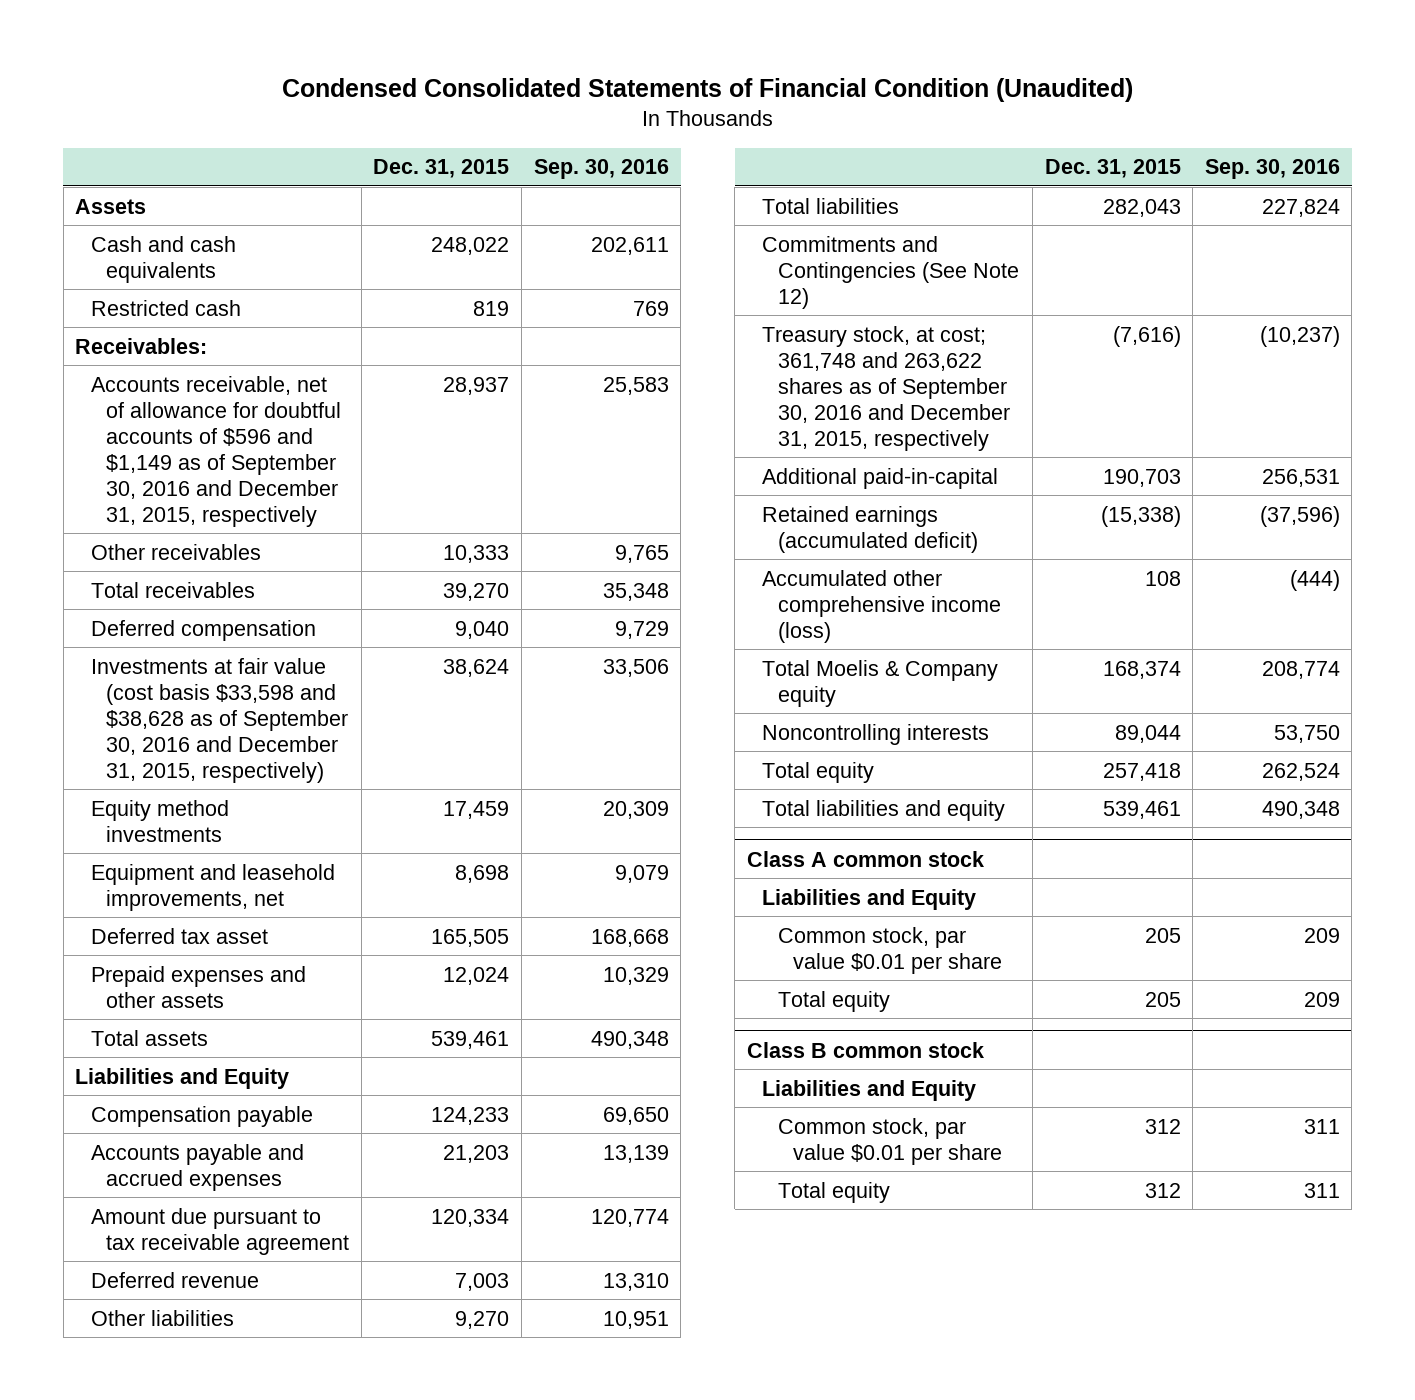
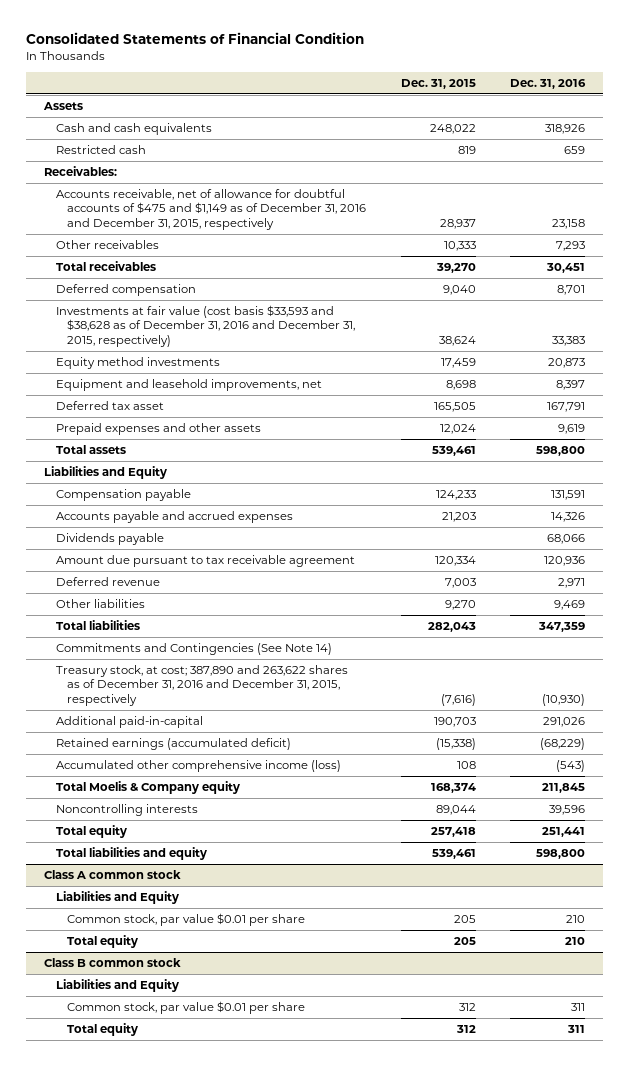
[281,77,1133,102] Condensed Consolidated Statements of Financial Condition (Unaudited) -> [26,32,365,45] Consolidated Statements of Financial Condition
[533,159,669,180] Sep. 30, 2016 -> none
none -> [510,78,587,89] Dec. 31, 2016
[90,375,342,527] Accounts receivable, net of allowance for doubtful accounts of $596 and $1,149 as of September 30, 2016 and December 31, 2015, respectively -> [55,189,367,230] Accounts receivable, net of allowance for doubtful accounts of $475 and $1,149 as of December 31, 2016 and December 31, 2015, respectively
[90,657,349,783] Investments at fair value (cost basis $33,598 and $38,628 as of September 30, 2016 and December 31, 2015, respectively) -> [55,305,356,347] Investments at fair value (cost basis $33,593 and $38,628 as of December 31, 2016 and December 31, 2015, respectively)
none -> [55,533,164,546] Dividends payable
[762,235,1019,309] Commitments and Contingencies (See Note 12) -> [55,643,332,656] Commitments and Contingencies (See Note 14)
[762,325,1010,451] Treasury stock, at cost; 361,748 and 263,622 shares as of September 30, 2016 and December 31, 2015, respectively -> [55,665,348,706] Treasury stock, at cost; 387,890 and 263,622 shares as of December 31, 2016 and December 31, 2015, respectively

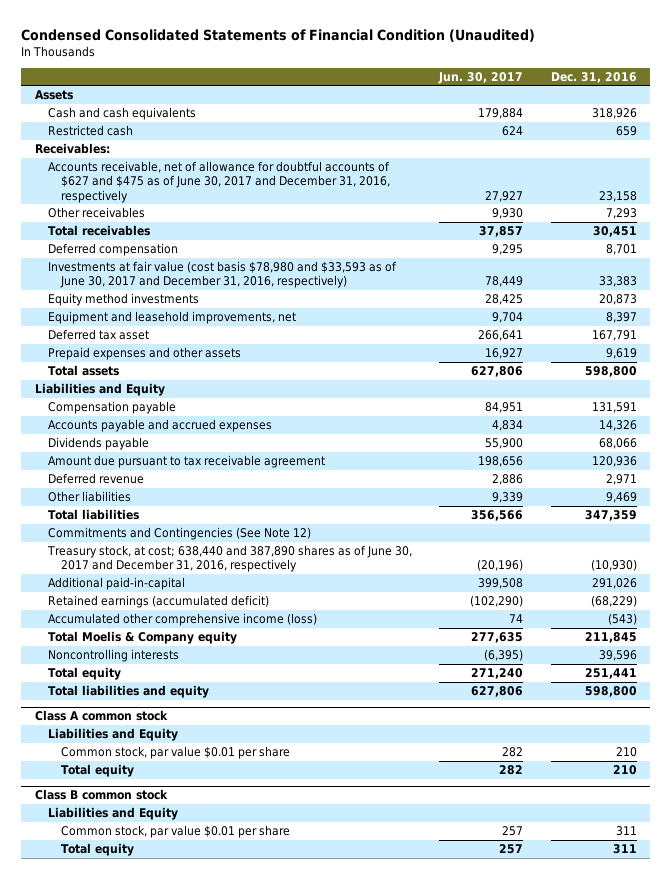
[26,32,365,45] Consolidated Statements of Financial Condition -> [21,28,536,42] Condensed Consolidated Statements of Financial Condition (Unaudited)
[400,78,476,89] Dec. 31, 2015 -> none
none -> [438,71,524,84] Jun. 30, 2017
[55,189,367,230] Accounts receivable, net of allowance for doubtful accounts of $475 and $1,149 as of December 31, 2016 and December 31, 2015, respectively -> [48,161,391,203] Accounts receivable, net of allowance for doubtful accounts of $627 and $475 as of June 30, 2017 and December 31, 2016, respectively
[55,305,356,347] Investments at fair value (cost basis $33,593 and $38,628 as of December 31, 2016 and December 31, 2015, respectively) -> [48,261,398,289] Investments at fair value (cost basis $78,980 and $33,593 as of June 30, 2017 and December 31, 2016, respectively)
[55,643,332,656] Commitments and Contingencies (See Note 14) -> [48,527,312,541] Commitments and Contingencies (See Note 12)
[55,665,348,706] Treasury stock, at cost; 387,890 and 263,622 shares as of December 31, 2016 and December 31, 2015, respectively -> [47,545,413,573] Treasury stock, at cost; 638,440 and 387,890 shares as of June 30, 2017 and December 31, 2016, respectively

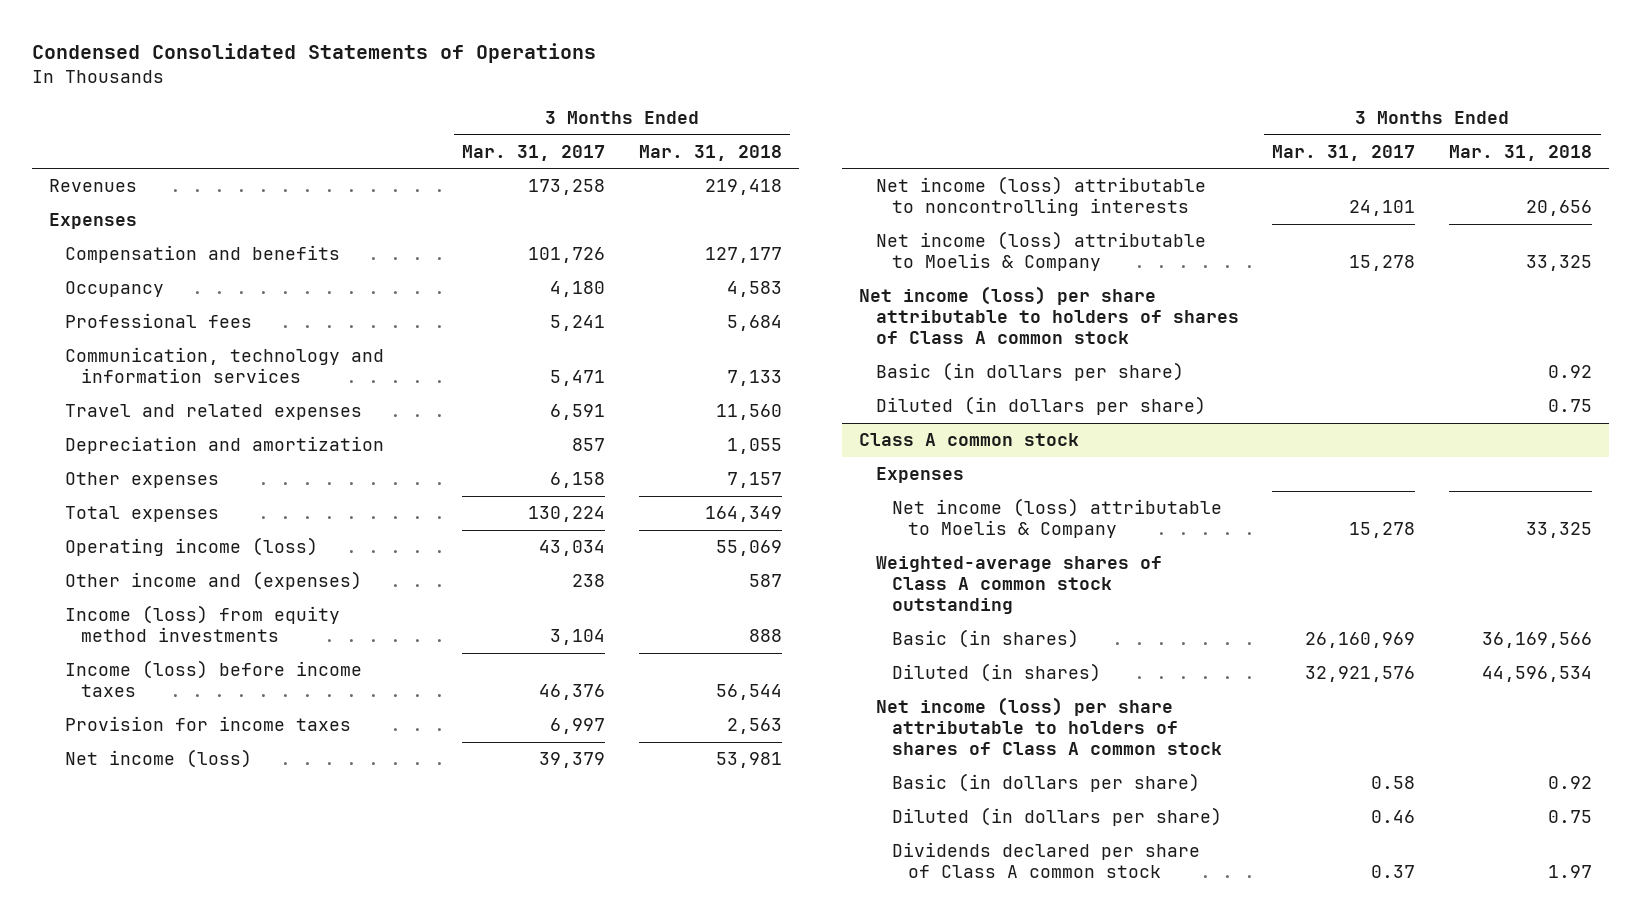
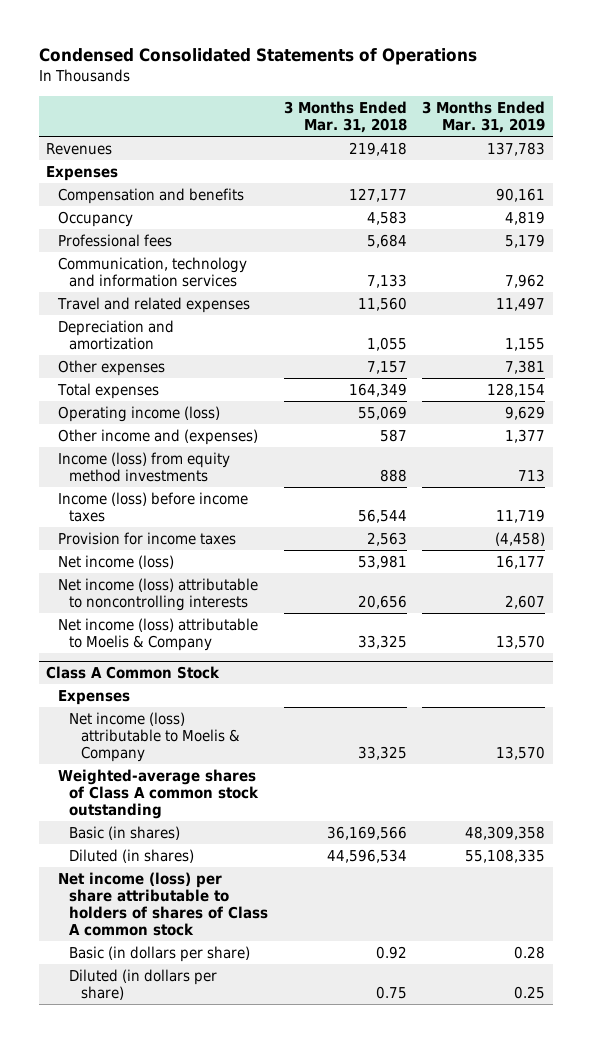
[462,144,606,161] Mar. 31, 2017 -> none
none -> [422,100,546,134] 3 Months Ended Mar. 31, 2019
[859,286,1239,345] Net income (loss) per share attributable to holders of shares of Class A common stock -> none
[875,362,1184,382] Basic (in dollars per share) -> none
[875,396,1206,416] Diluted (in dollars per share) -> none
[859,433,1080,447] Class A common stock -> [46,666,221,680] Class A Common Stock
[891,842,1200,879] Dividends declared per share of Class A common stock -> none

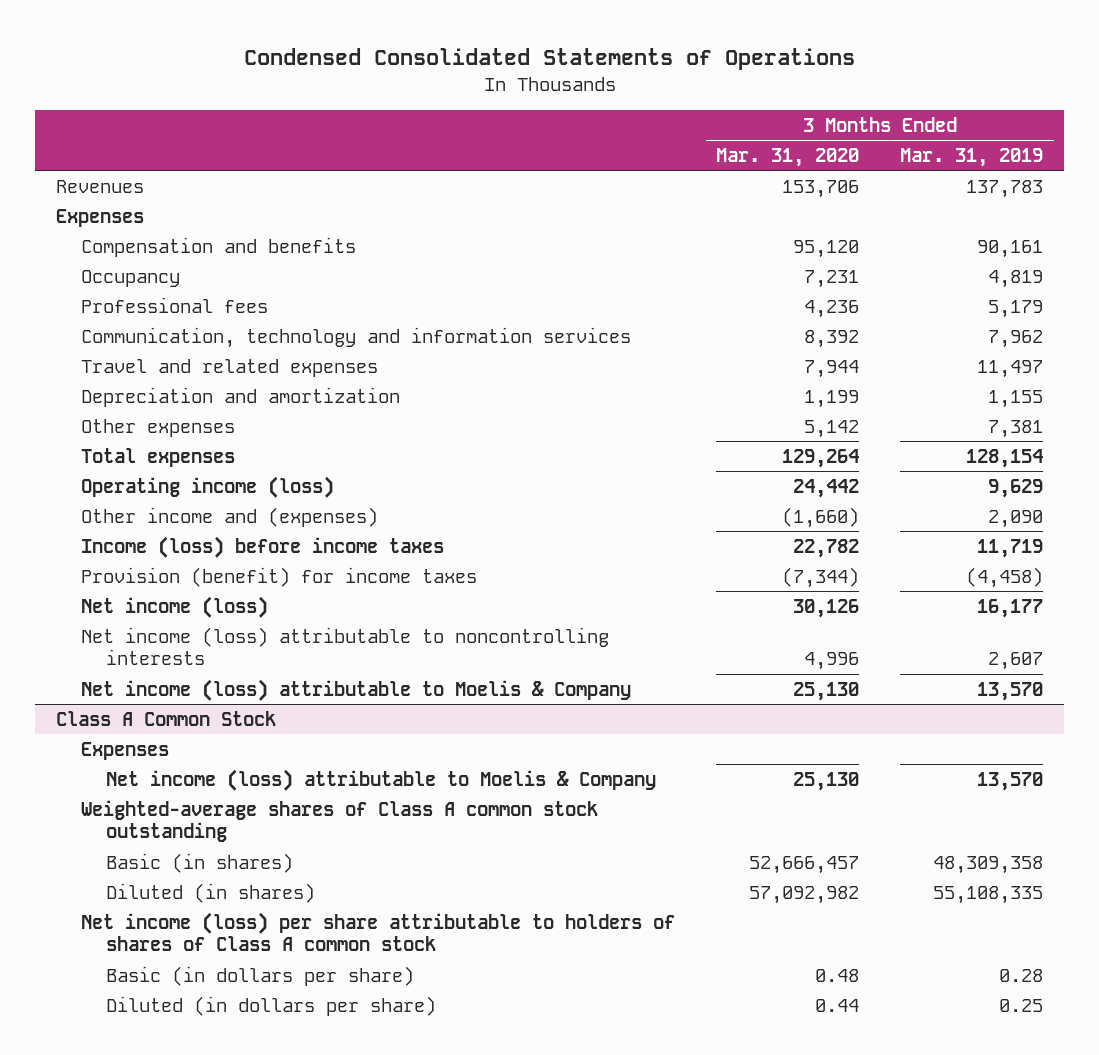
[283,100,407,134] 3 Months Ended Mar. 31, 2018 -> none
none -> [716,147,860,167] Mar. 31, 2020
[57,451,230,482] Income (loss) from equity method investments -> none
[505,428,546,443] 1,377 -> [988,509,1044,528] 2,090
[57,531,236,545] Provision for income taxes -> [81,566,478,587] Provision (benefit) for income taxes

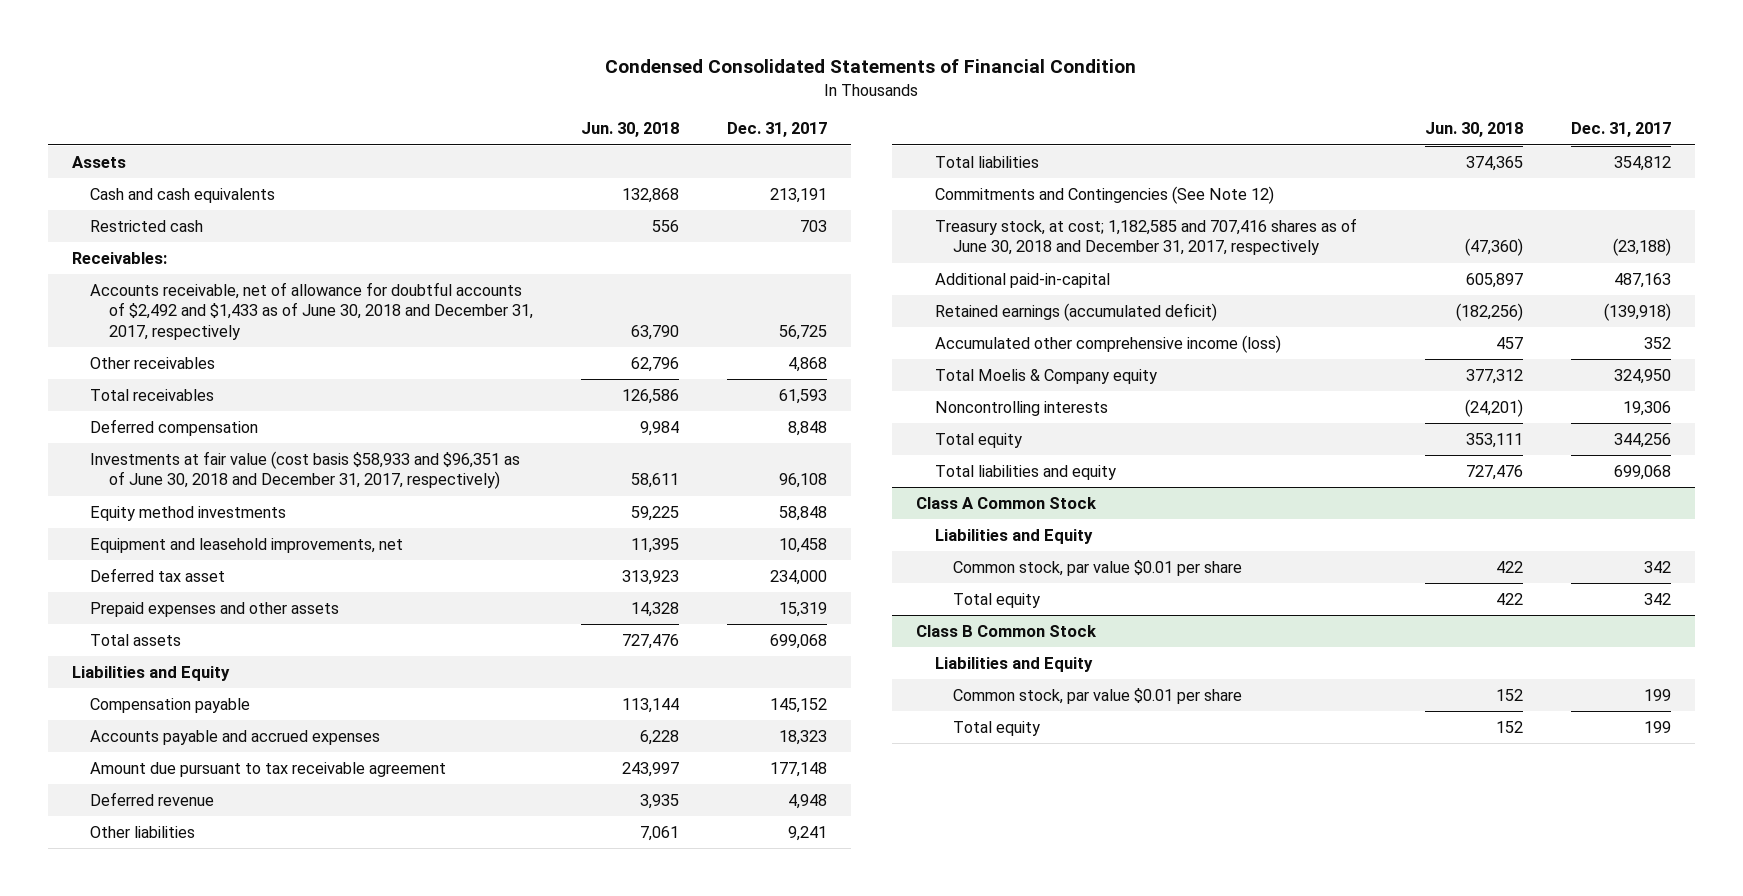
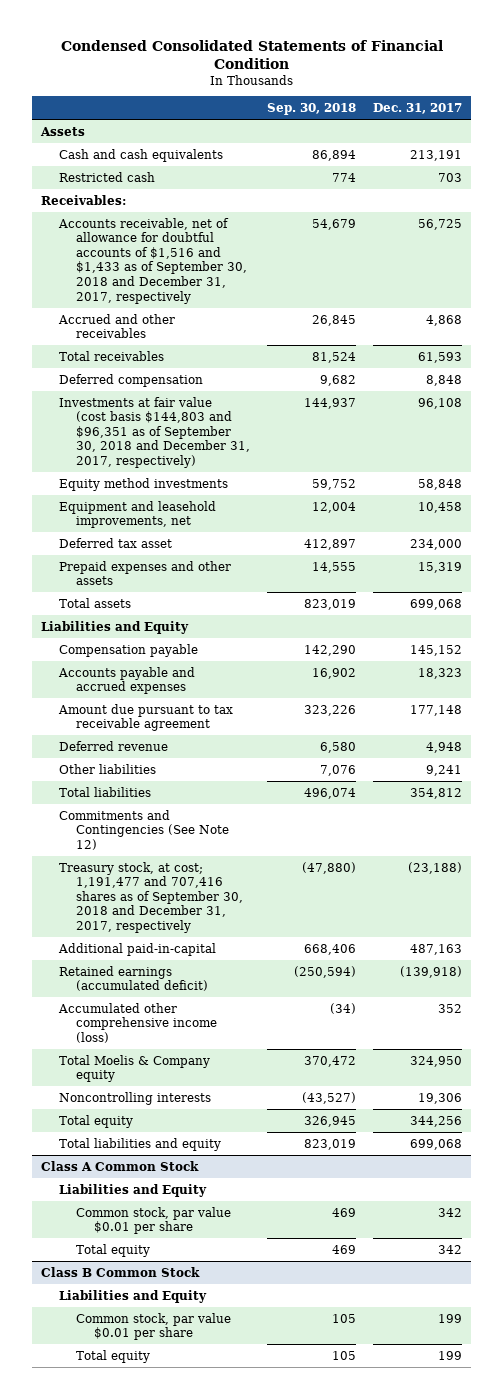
[581,122,680,138] Jun. 30, 2018 -> none
none -> [267,103,357,116] Sep. 30, 2018
[90,282,534,340] Accounts receivable, net of allowance for doubtful accounts of $2,492 and $1,433 as of June 30, 2018 and December 31, 2017, respectively -> [57,217,248,304] Accounts receivable, net of allowance for doubtful accounts of $1,516 and $1,433 as of September 30, 2018 and December 31, 2017, respectively
[90,357,216,370] Other receivables -> [57,313,175,339] Accrued and other receivables
[90,451,521,490] Investments at fair value (cost basis $58,933 and $96,351 as of June 30, 2018 and December 31, 2017, respectively) -> [58,396,251,469] Investments at fair value (cost basis $144,803 and $96,351 as of September 30, 2018 and December 31, 2017, respectively)
[934,218,1357,256] Treasury stock, at cost; 1,182,585 and 707,416 shares as of June 30, 2018 and December 31, 2017, respectively -> [58,861,244,934] Treasury stock, at cost; 1,191,477 and 707,416 shares as of September 30, 2018 and December 31, 2017, respectively

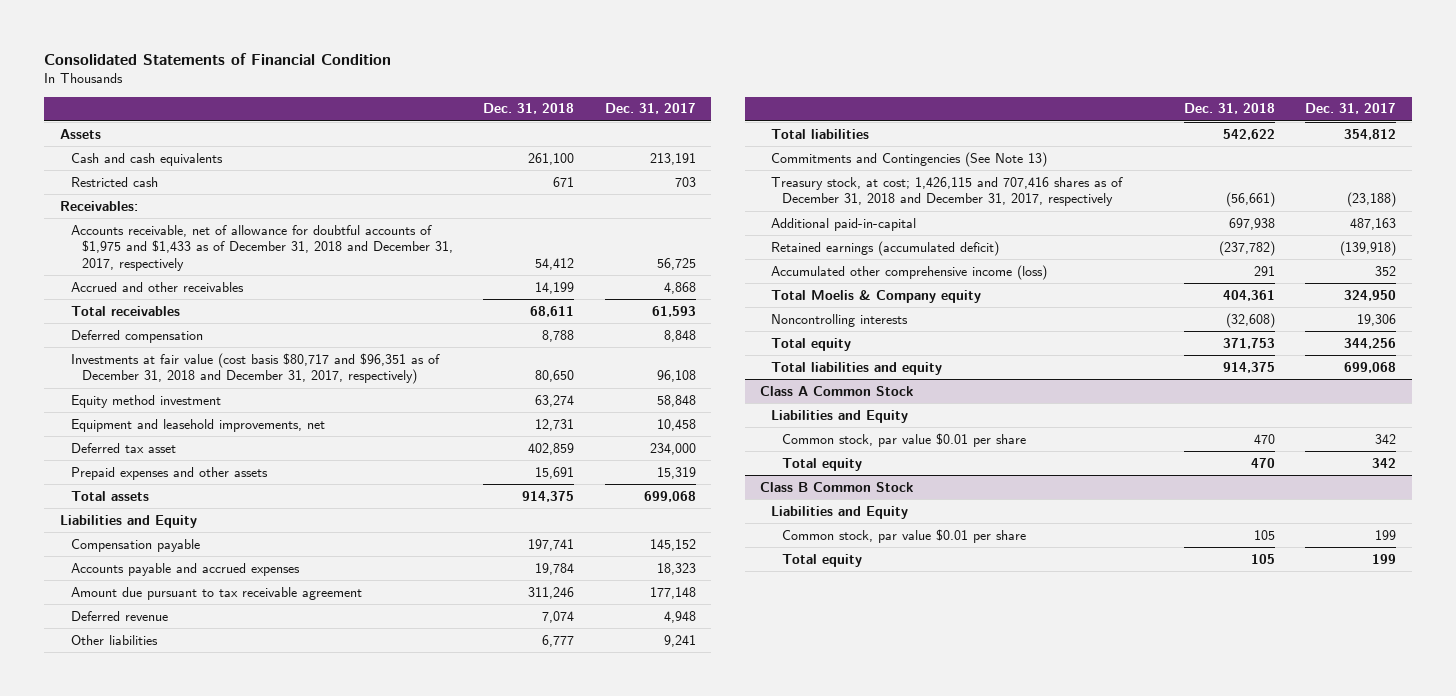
[60,39,443,69] Condensed Consolidated Statements of Financial Condition -> [44,53,392,66] Consolidated Statements of Financial Condition
[267,103,357,116] Sep. 30, 2018 -> none
none -> [483,103,575,115] Dec. 31, 2018
[57,217,248,304] Accounts receivable, net of allowance for doubtful accounts of $1,516 and $1,433 as of September 30, 2018 and December 31, 2017, respectively -> [70,224,453,272] Accounts receivable, net of allowance for doubtful accounts of $1,975 and $1,433 as of December 31, 2018 and December 31, 2017, respectively
[58,396,251,469] Investments at fair value (cost basis $144,803 and $96,351 as of September 30, 2018 and December 31, 2017, respectively) -> [70,352,440,385] Investments at fair value (cost basis $80,717 and $96,351 as of December 31, 2018 and December 31, 2017, respectively)
[58,477,228,491] Equity method investments -> [70,394,221,408] Equity method investment
[58,809,230,850] Commitments and Contingencies (See Note 12) -> [771,151,1048,167] Commitments and Contingencies (See Note 13)
[58,861,244,934] Treasury stock, at cost; 1,191,477 and 707,416 shares as of September 30, 2018 and December 31, 2017, respectively -> [771,176,1124,207] Treasury stock, at cost; 1,426,115 and 707,416 shares as of December 31, 2018 and December 31, 2017, respectively

